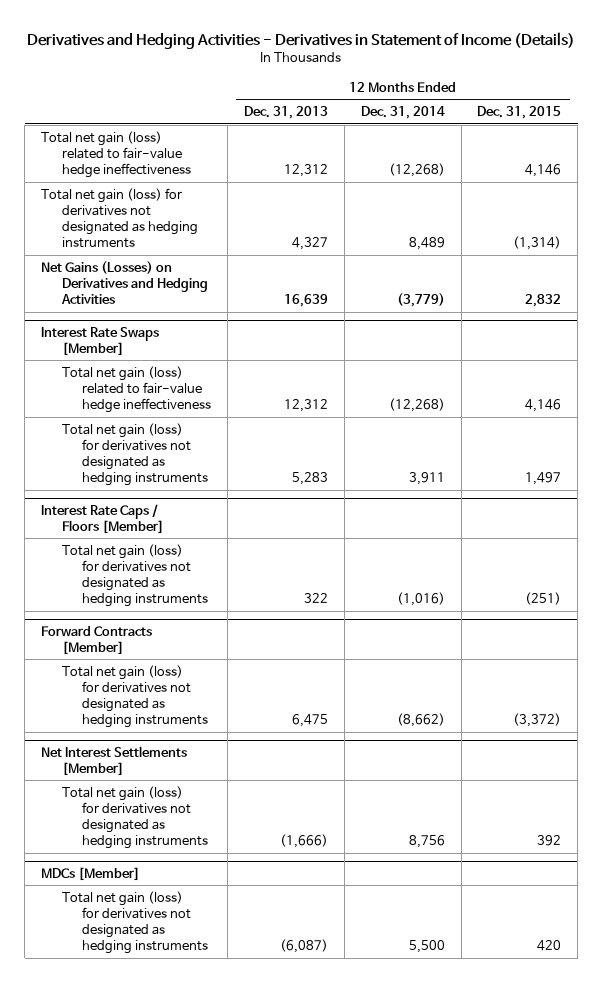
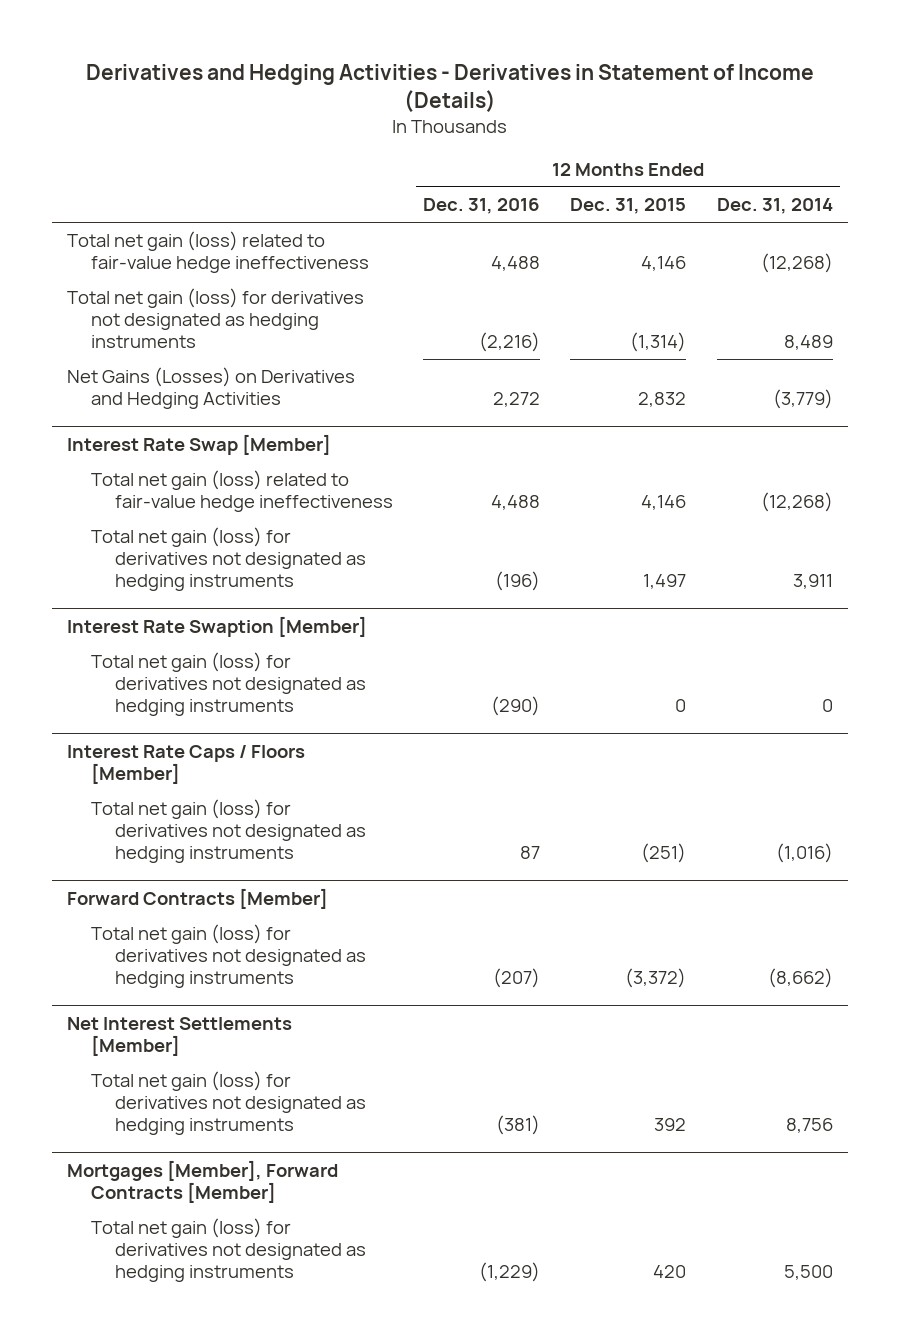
[243,106,328,120] Dec. 31, 2013 -> none
none -> [423,198,541,215] Dec. 31, 2016
[41,326,160,356] Interest Rate Swaps [Member] -> [66,434,331,456] Interest Rate Swap [Member]
none -> [66,616,367,638] Interest Rate Swaption [Member]
none -> [90,652,367,717] Total net gain (loss) for derivatives not designated as hedging instruments
[41,866,141,881] MDCs [Member] -> none
none -> [66,1160,338,1204] Mortgages [Member], Forward Contracts [Member]

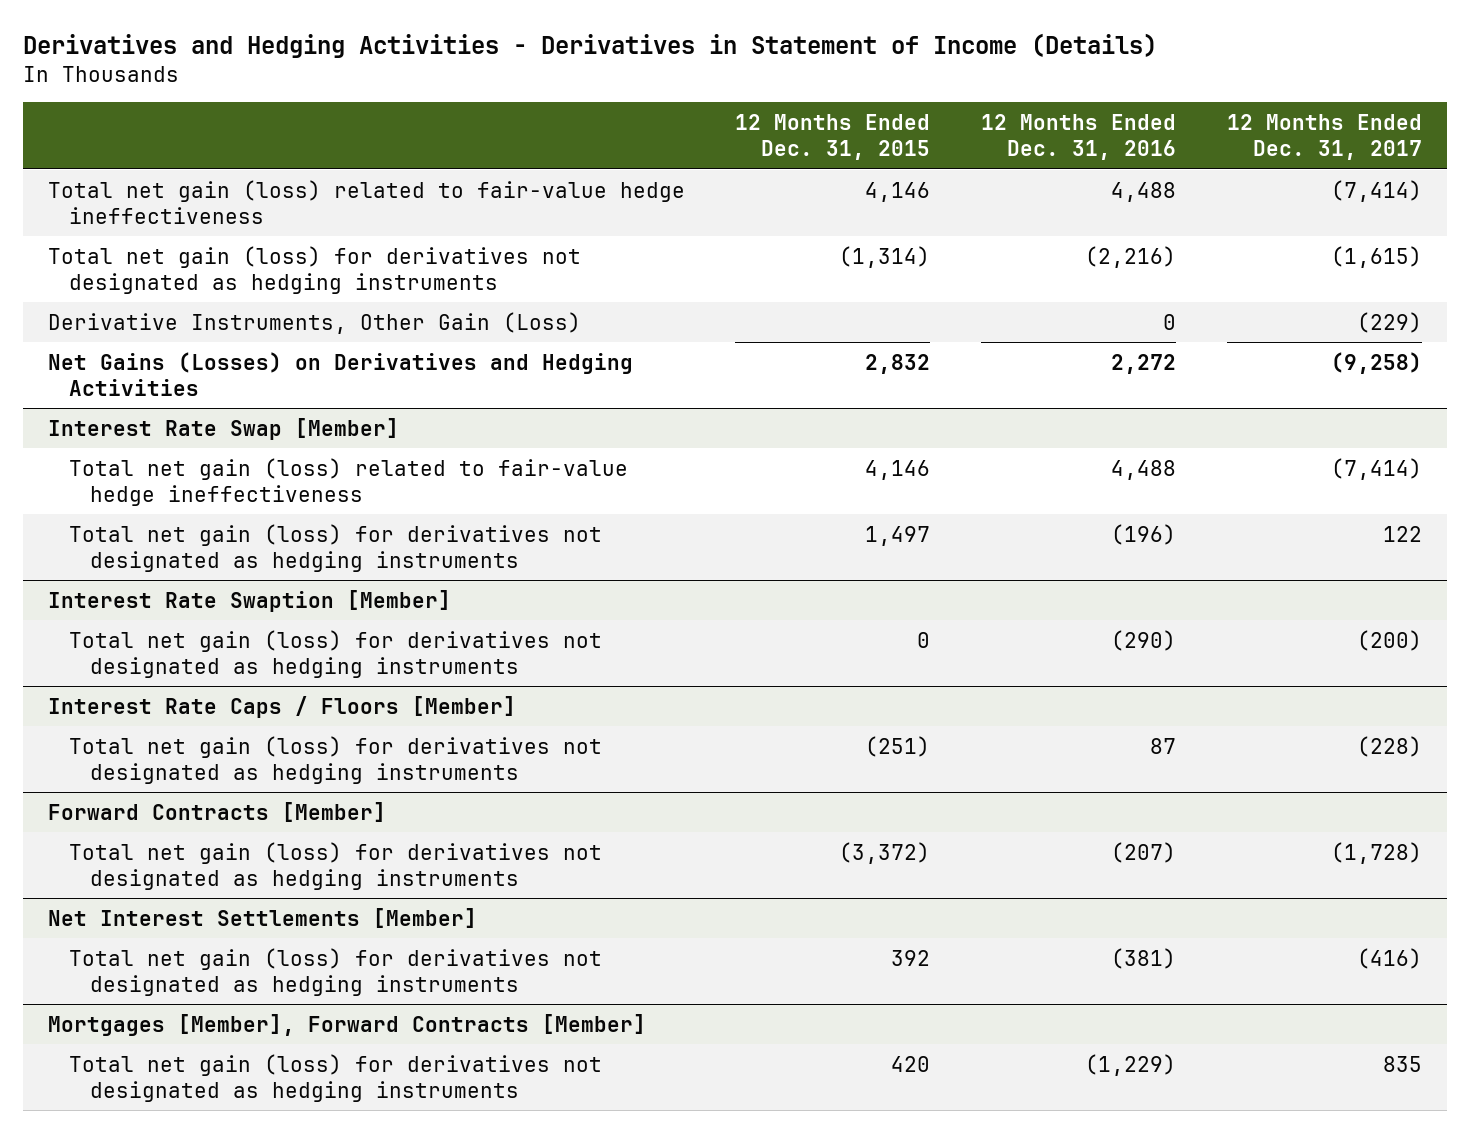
[716,198,833,215] Dec. 31, 2014 -> none
none -> [1226,114,1422,161] 12 Months Ended Dec. 31, 2017
none -> [47,311,581,334] Derivative Instruments, Other Gain (Loss)

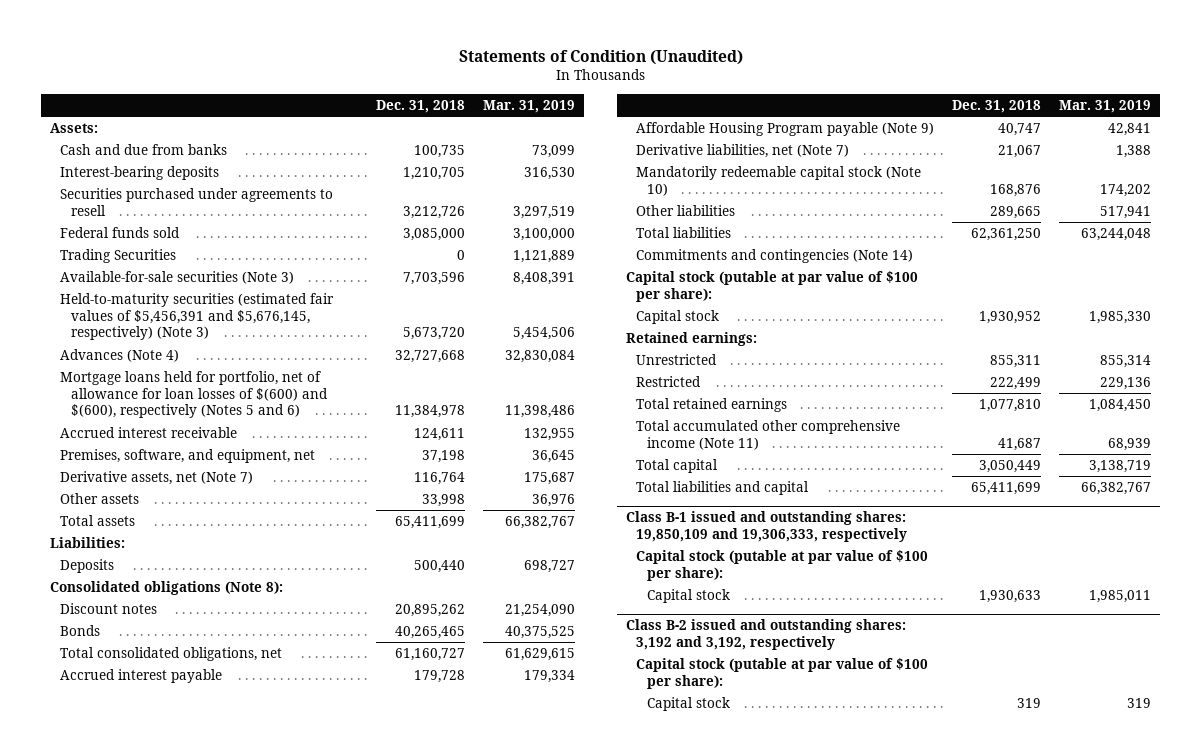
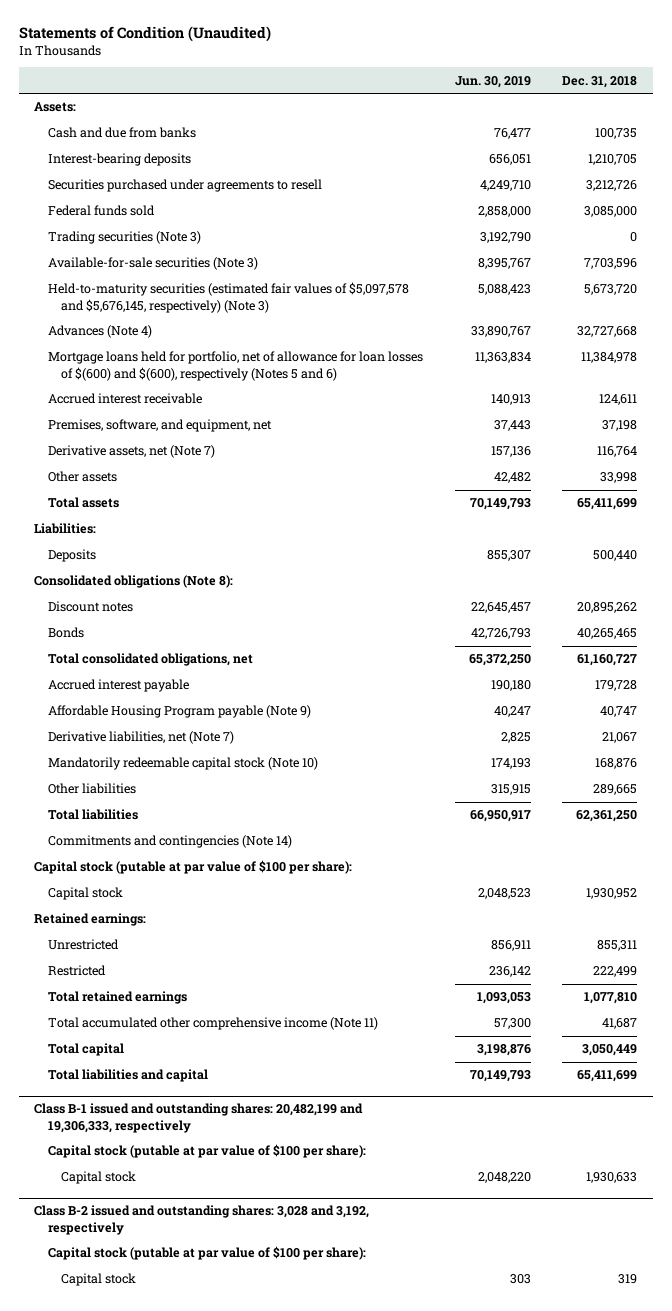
[482,99,575,113] Mar. 31, 2019 -> none
none -> [454,75,531,88] Jun. 30, 2019
[60,249,177,264] Trading Securities -> [47,231,201,245] Trading securities (Note 3)
[60,293,335,341] Held-to-maturity securities (estimated fair values of $5,456,391 and $5,676,145, respectively) (Note 3) -> [47,282,409,313] Held-to-maturity securities (estimated fair values of $5,097,578 and $5,676,145, respectively) (Note 3)
[626,511,908,542] Class B-1 issued and outstanding shares: 19,850,109 and 19,306,333, respectively -> [34,1103,364,1133] Class B-1 issued and outstanding shares: 20,482,199 and 19,306,333, respectively
[626,619,907,650] Class B-2 issued and outstanding shares: 3,192 and 3,192, respectively -> [34,1205,370,1235] Class B-2 issued and outstanding shares: 3,028 and 3,192, respectively

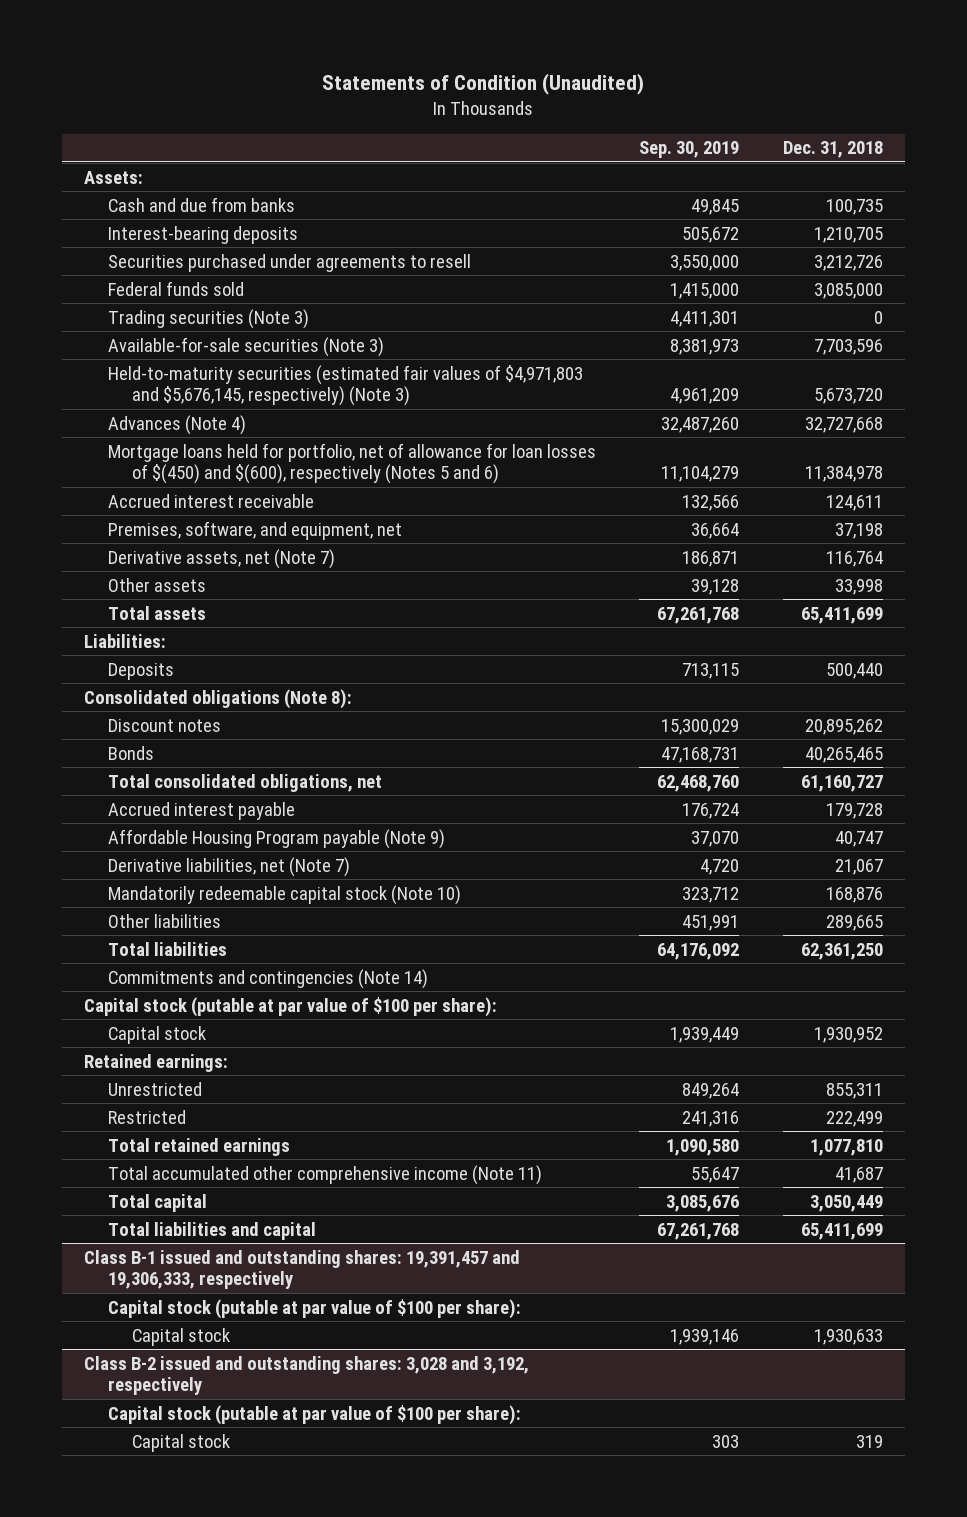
[454,75,531,88] Jun. 30, 2019 -> none
none -> [639,141,740,159] Sep. 30, 2019
[47,282,409,313] Held-to-maturity securities (estimated fair values of $5,097,578 and $5,676,145, respectively) (Note 3) -> [108,364,584,406] Held-to-maturity securities (estimated fair values of $4,971,803 and $5,676,145, respectively) (Note 3)
[47,351,423,381] Mortgage loans held for portfolio, net of allowance for loan losses of $(600) and $(600), respectively (Notes 5 and 6) -> [108,442,597,484] Mortgage loans held for portfolio, net of allowance for loan losses of $(450) and $(600), respectively (Notes 5 and 6)
[34,1103,364,1133] Class B-1 issued and outstanding shares: 20,482,199 and 19,306,333, respectively -> [83,1249,520,1289] Class B-1 issued and outstanding shares: 19,391,457 and 19,306,333, respectively

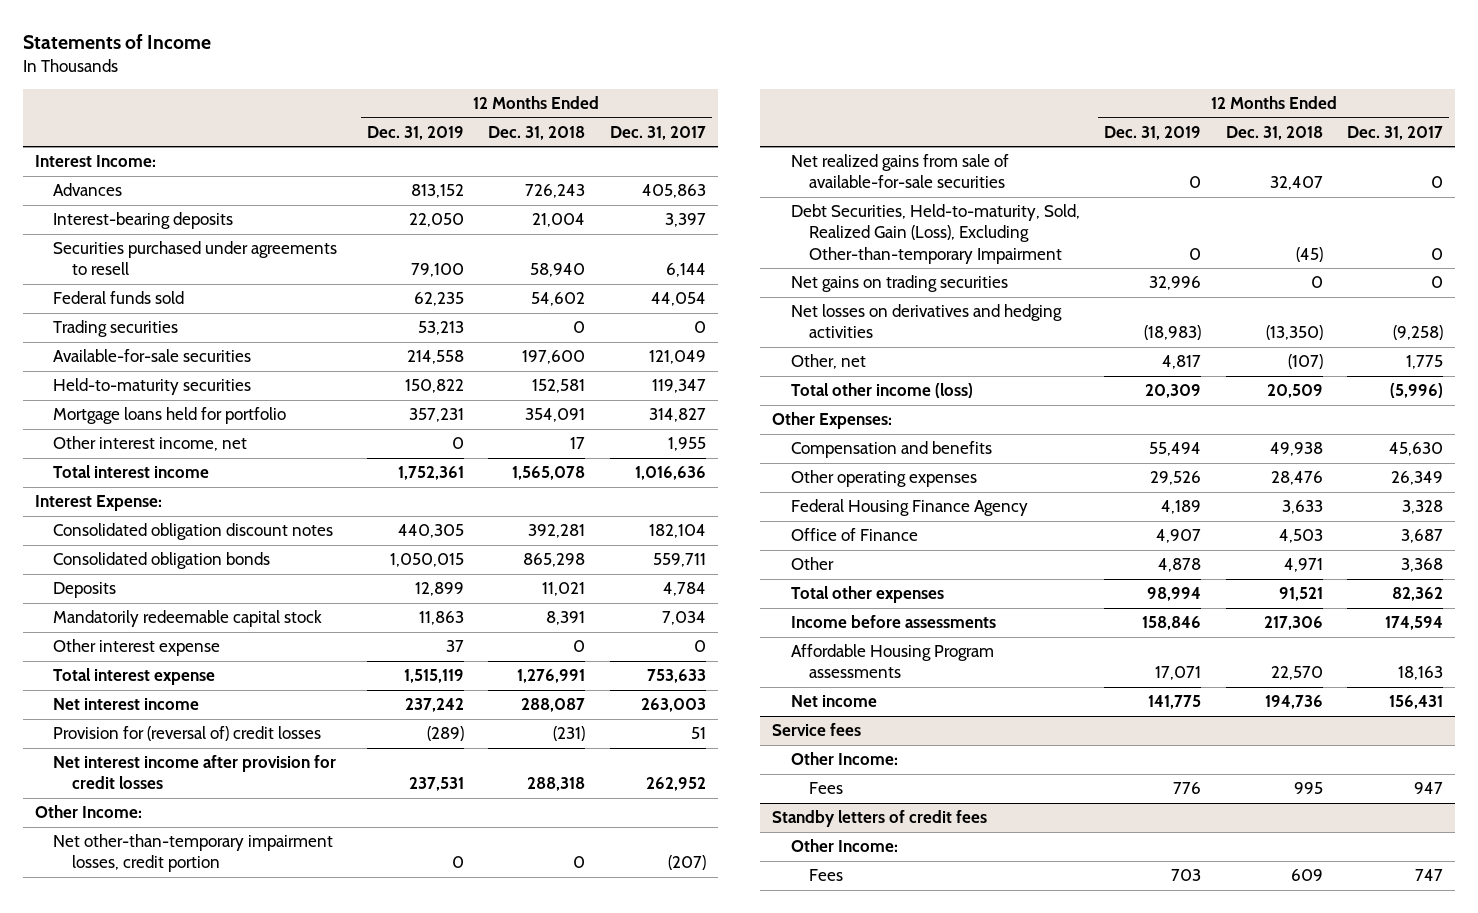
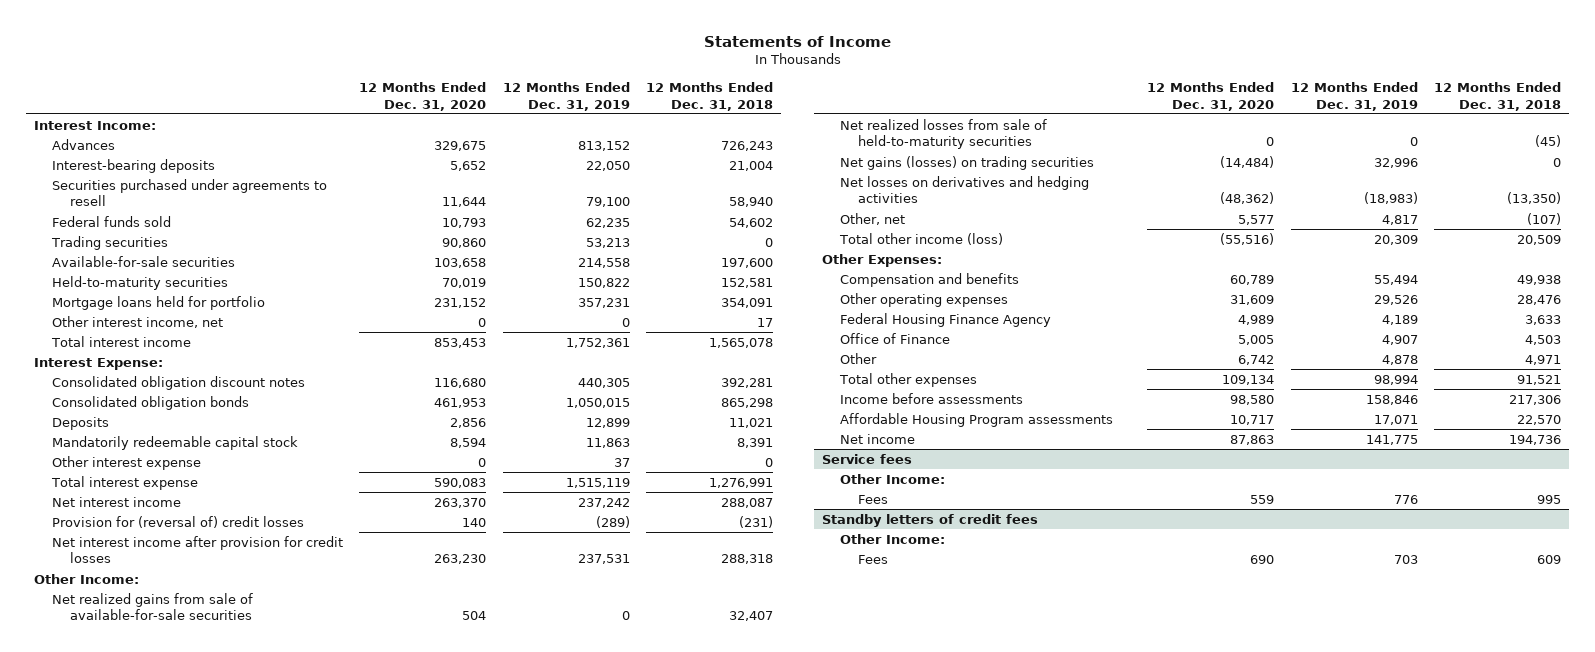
[609,125,706,140] Dec. 31, 2017 -> none
none -> [359,82,487,111] 12 Months Ended Dec. 31, 2020
[53,834,334,873] Net other-than-temporary impairment losses, credit portion -> none
[790,204,1080,264] Debt Securities, Held-to-maturity, Sold, Realized Gain (Loss), Excluding Other-than-temporary Impairment -> [839,118,1047,150] Net realized losses from sale of held-to-maturity securities
[790,275,1008,293] Net gains on trading securities -> [839,155,1094,170] Net gains (losses) on trading securities

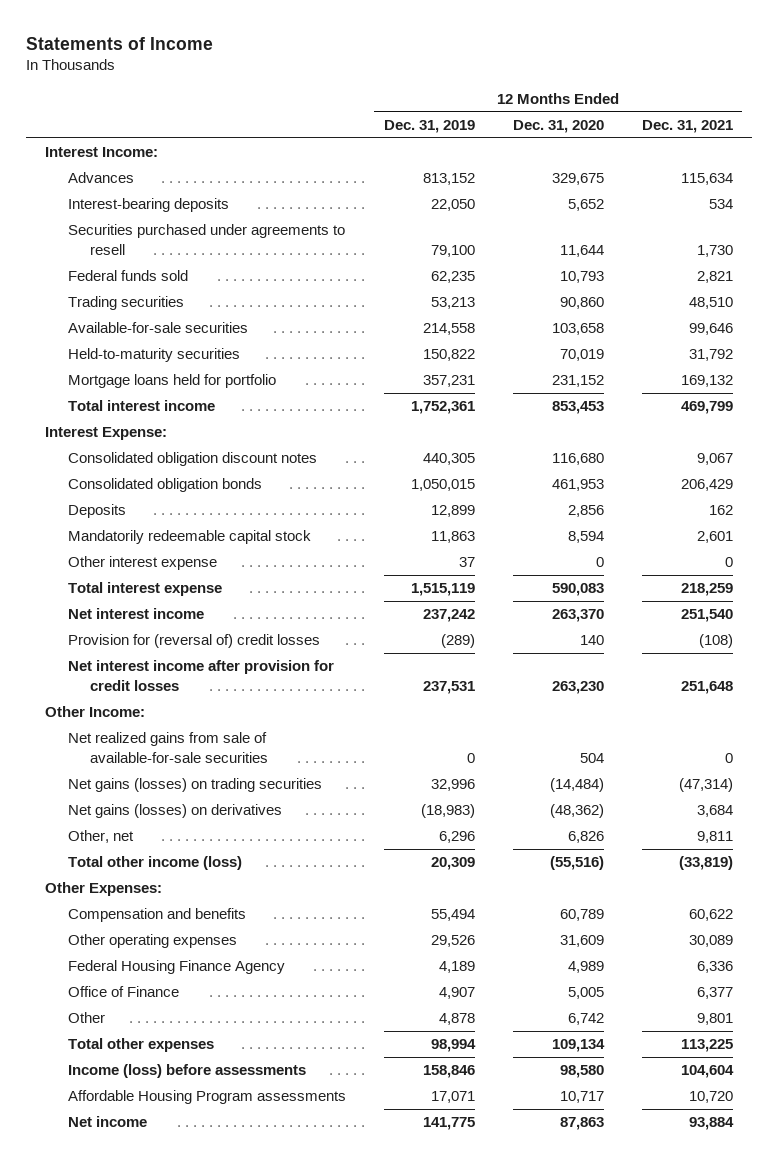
[646,82,774,111] 12 Months Ended Dec. 31, 2018 -> none
none -> [641,119,733,133] Dec. 31, 2021
[52,315,224,328] Other interest income, net -> none
[839,118,1047,150] Net realized losses from sale of held-to-maturity securities -> none
[839,175,1089,204] Net losses on derivatives and hedging activities -> [67,804,282,819] Net gains (losses) on derivatives
[1238,214,1275,225] 5,577 -> [567,831,604,844] 6,826
[1381,214,1418,225] 4,817 -> [438,831,475,844] 6,296
[839,392,1023,404] Income before assessments -> [67,1064,306,1079] Income (loss) before assessments
[822,453,913,464] Service fees -> none
[839,473,945,484] Other Income: -> none
[857,494,888,504] Fees -> none
[822,513,1039,527] Standby letters of credit fees -> none
[839,533,945,544] Other Income: -> none
[857,554,888,564] Fees -> none

